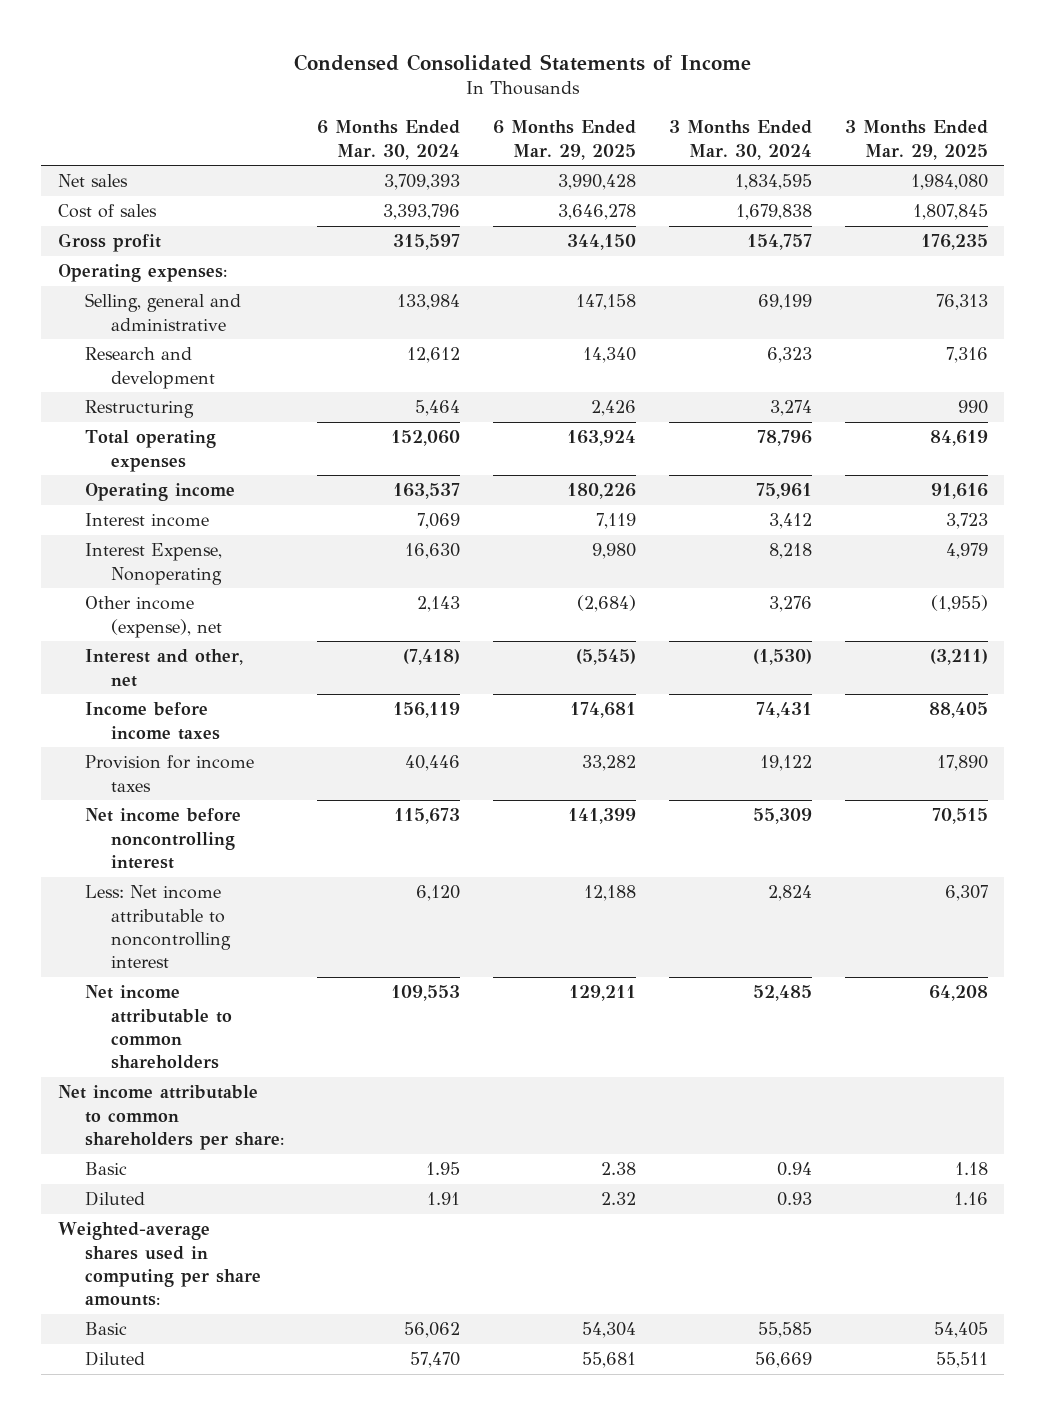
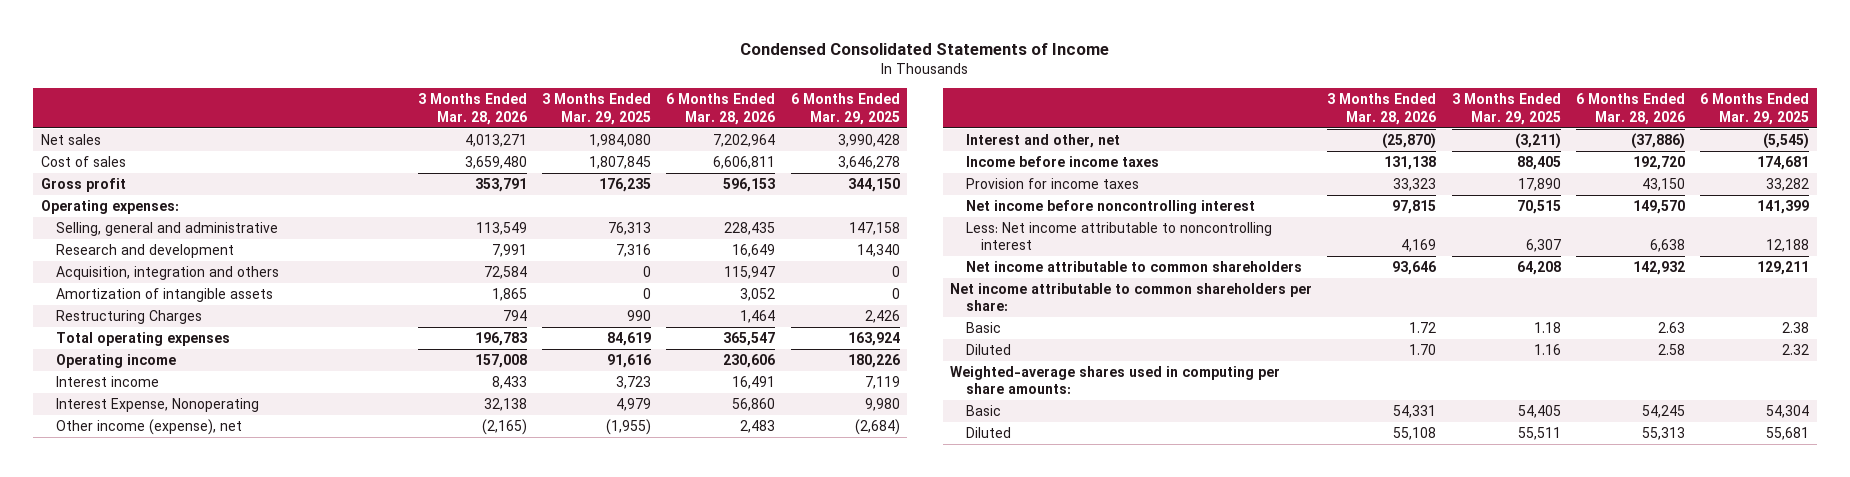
[316,120,460,160] 6 Months Ended Mar. 30, 2024 -> none
[668,120,812,160] 3 Months Ended Mar. 30, 2024 -> none
none -> [417,93,527,125] 3 Months Ended Mar. 28, 2026
none -> [666,93,776,125] 6 Months Ended Mar. 28, 2026
none -> [56,265,280,280] Acquisition, integration and others
none -> [56,287,274,302] Amortization of intangible assets
[84,400,194,419] Restructuring -> [56,309,203,324] Restructuring Charges

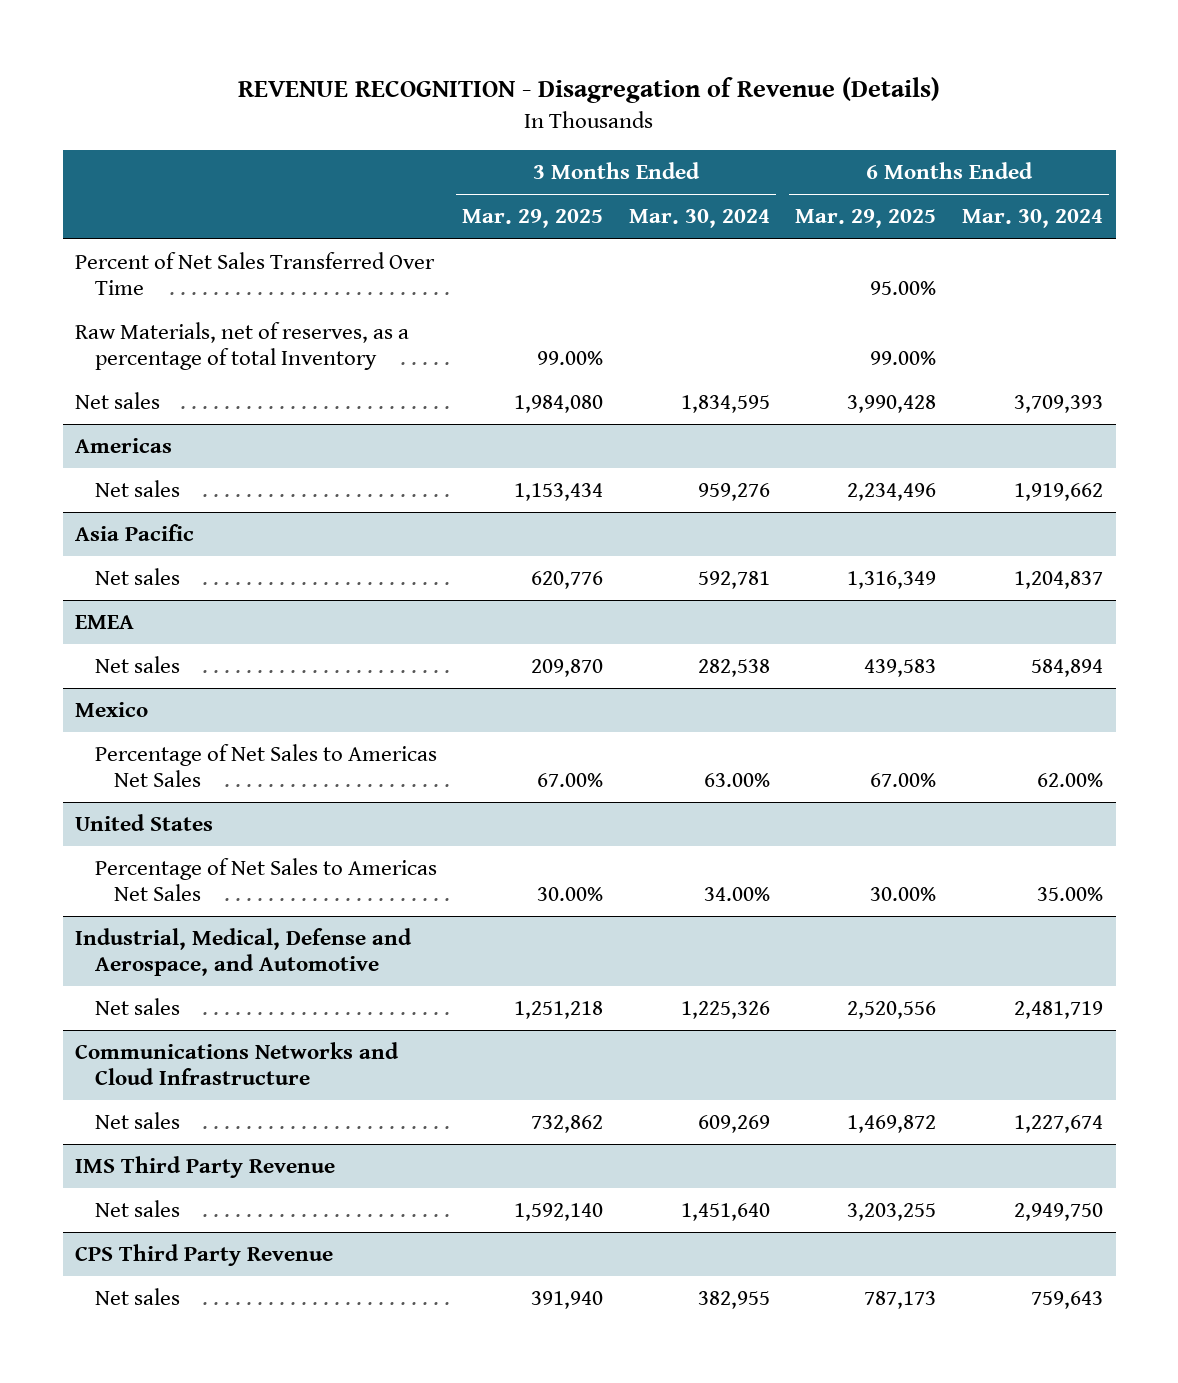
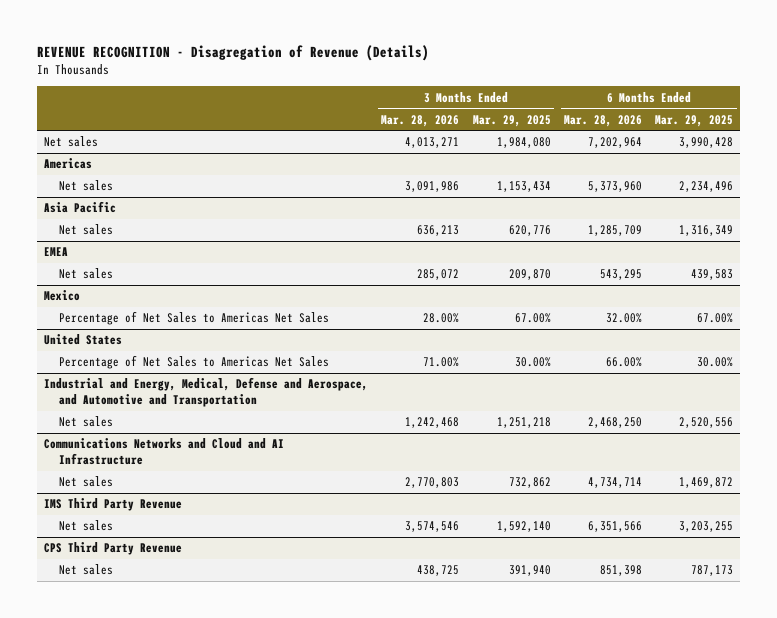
[628,209,770,229] Mar. 30, 2024 -> none
[962,209,1104,229] Mar. 30, 2024 -> none
none -> [381,114,460,127] Mar. 28, 2026
none -> [563,114,642,127] Mar. 28, 2026
[75,252,436,296] Percent of Net Sales Transferred Over Time -> none
[75,322,410,371] Raw Materials, net of reserves, as a percentage of total Inventory -> none
[75,928,413,977] Industrial, Medical, Defense and Aerospace, and Automotive -> [43,377,368,408] Industrial and Energy, Medical, Defense and Aerospace, and Automotive and Transportation
[75,1042,400,1086] Communications Networks and Cloud Infrastructure -> [43,438,284,466] Communications Networks and Cloud and AI Infrastructure

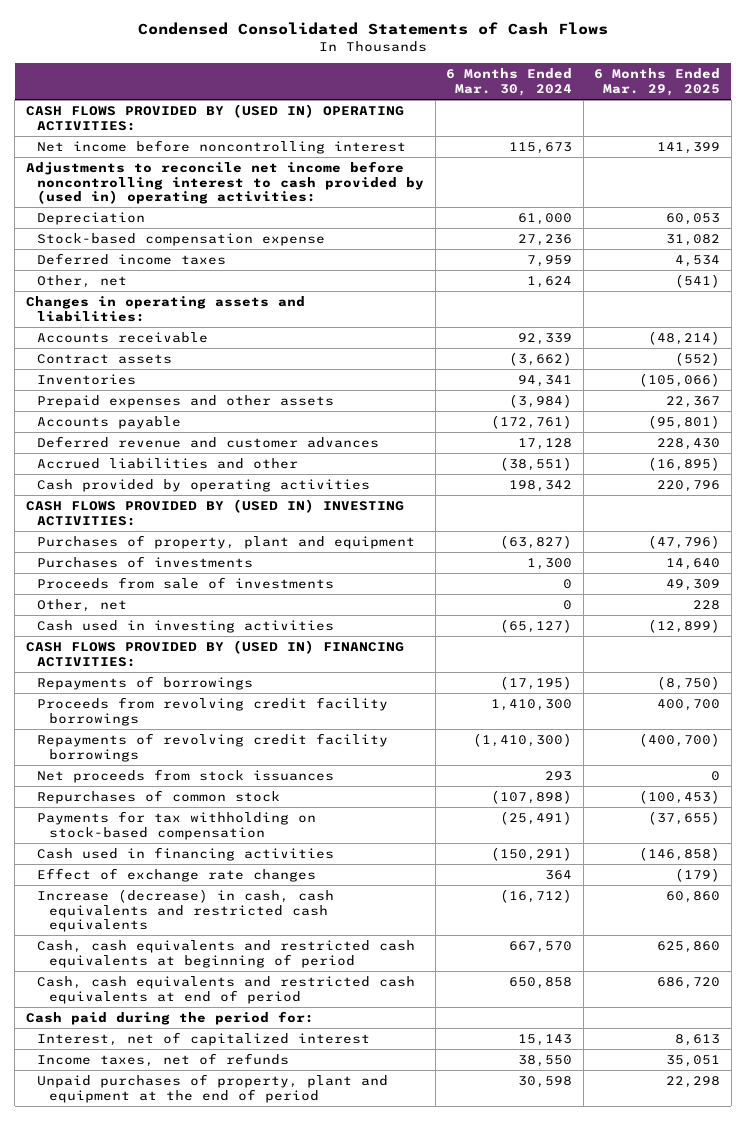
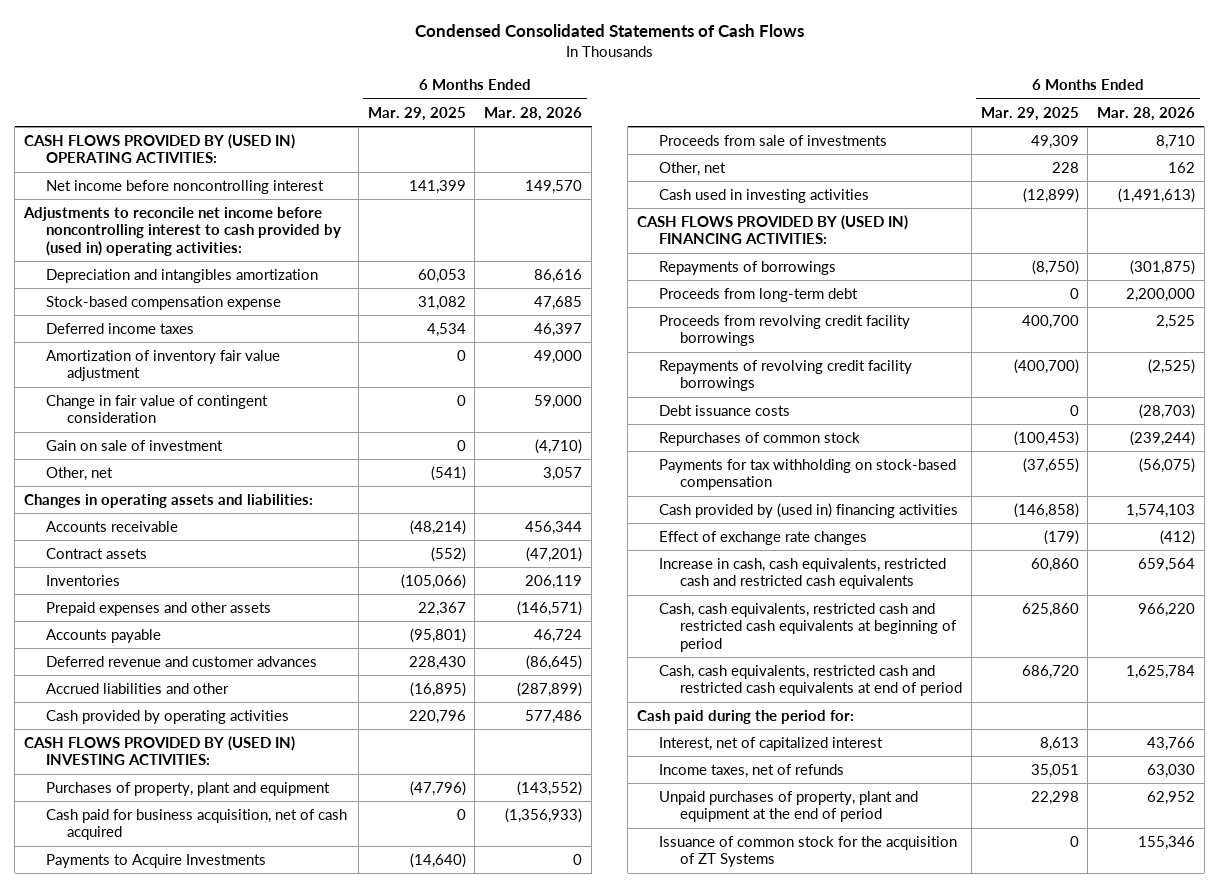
[446,68,573,96] 6 Months Ended Mar. 30, 2024 -> none
none -> [484,106,583,121] Mar. 28, 2026
[37,211,146,225] Depreciation -> [45,268,318,283] Depreciation and intangibles amortization
none -> [45,349,280,382] Amortization of inventory fair value adjustment
none -> [45,394,268,424] Change in fair value of contingent consideration
none -> [45,439,223,451] Gain on sale of investment
[37,555,254,568] Purchases of investments -> none
none -> [45,808,347,841] Cash paid for business acquisition, net of cash acquired
none -> [45,853,266,868] Payments to Acquire Investments
none -> [658,287,858,302] Proceeds from long-term debt
[37,768,335,783] Net proceeds from stock issuances -> none
none -> [658,404,790,416] Debt issuance costs
[37,846,335,861] Cash used in financing activities -> [658,502,958,518] Cash provided by (used in) financing activities
[37,888,335,933] Increase (decrease) in cash, cash equivalents and restricted cash equivalents -> [658,557,946,590] Increase in cash, cash equivalents, restricted cash and restricted cash equivalents
[37,939,416,968] Cash, cash equivalents and restricted cash equivalents at beginning of period -> [658,602,957,652] Cash, cash equivalents, restricted cash and restricted cash equivalents at beginning of period
[37,975,416,1004] Cash, cash equivalents and restricted cash equivalents at end of period -> [658,664,962,697] Cash, cash equivalents, restricted cash and restricted cash equivalents at end of period
none -> [658,835,957,868] Issuance of common stock for the acquisition of ZT Systems

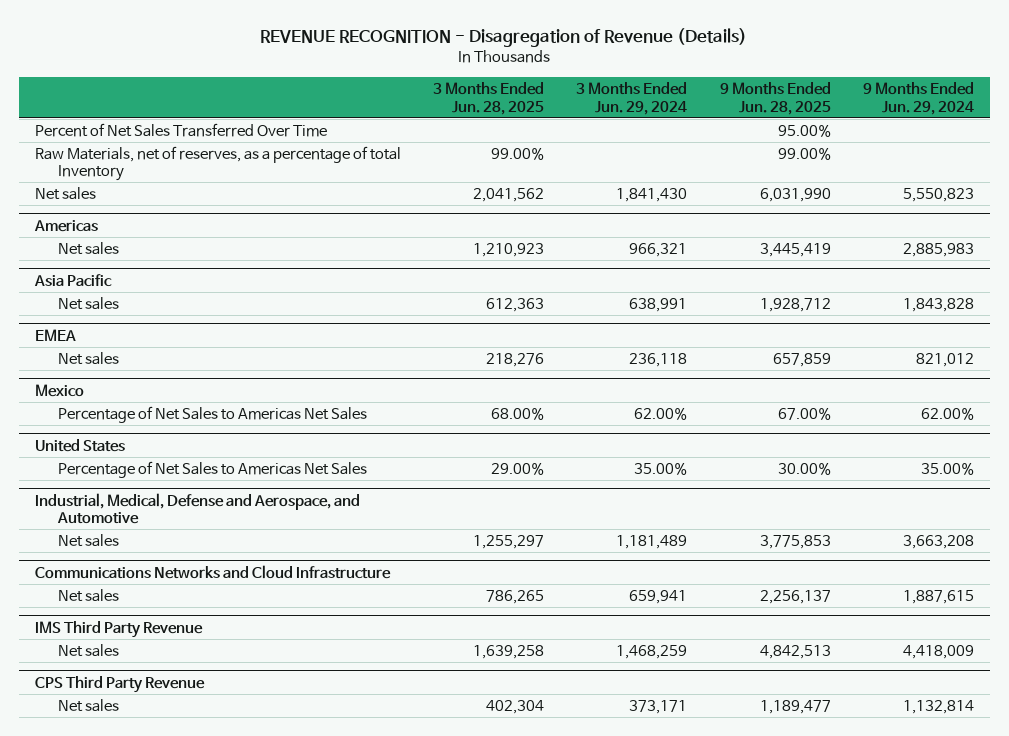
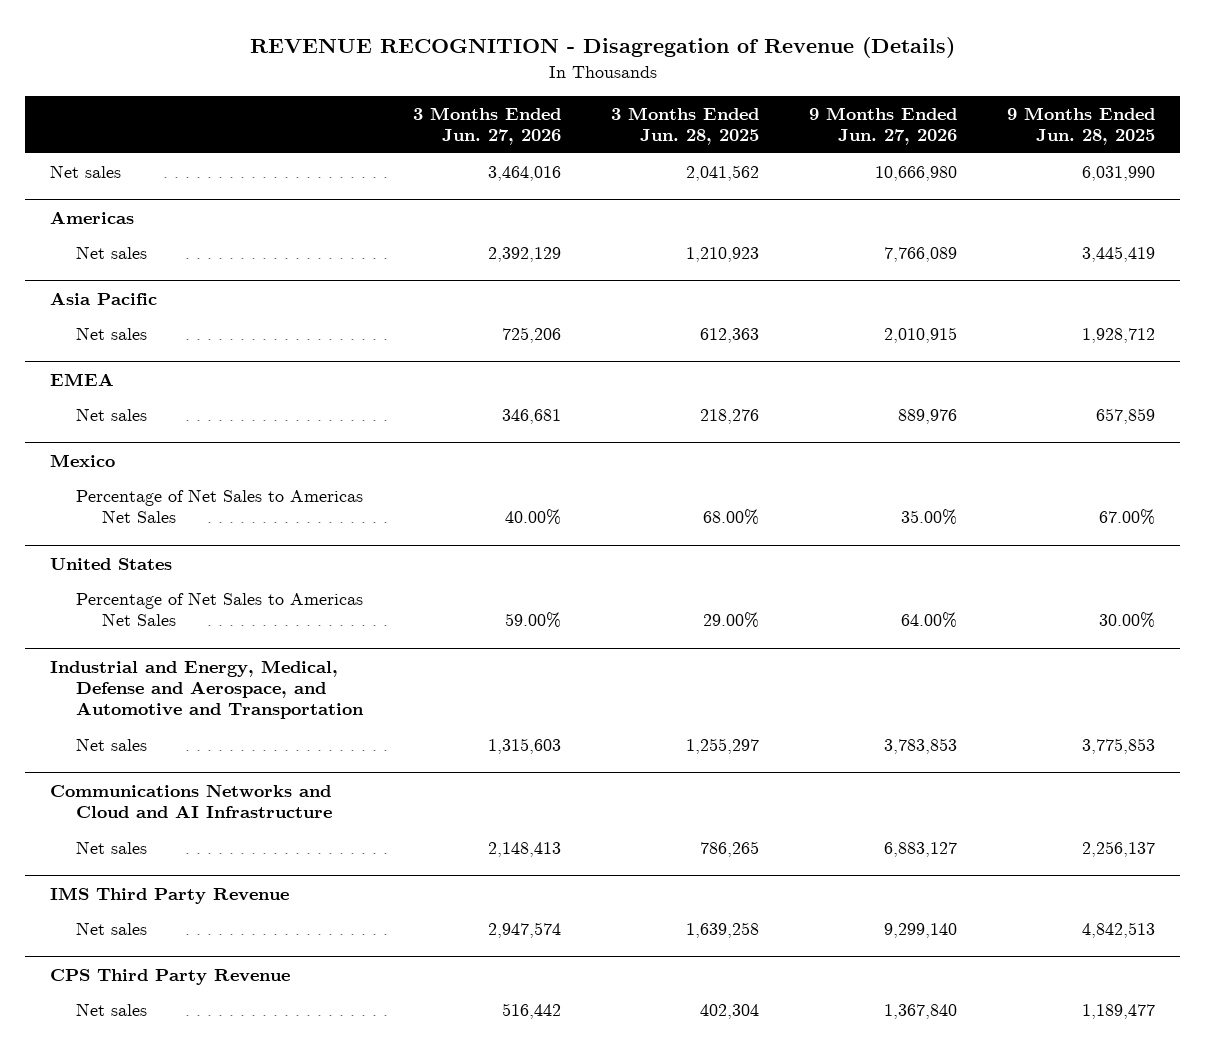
[576,82,688,115] 3 Months Ended Jun. 29, 2024 -> none
[862,82,974,115] 9 Months Ended Jun. 29, 2024 -> none
none -> [413,106,562,146] 3 Months Ended Jun. 27, 2026
none -> [809,106,958,146] 9 Months Ended Jun. 27, 2026
[35,122,328,137] Percent of Net Sales Transferred Over Time -> none
[35,145,402,182] Raw Materials, net of reserves, as a percentage of total Inventory -> none
[35,492,361,525] Industrial, Medical, Defense and Aerospace, and Automotive -> [50,659,365,720] Industrial and Energy, Medical, Defense and Aerospace, and Automotive and Transportation
[35,564,392,579] Communications Networks and Cloud Infrastructure -> [50,783,333,819] Communications Networks and Cloud and AI Infrastructure

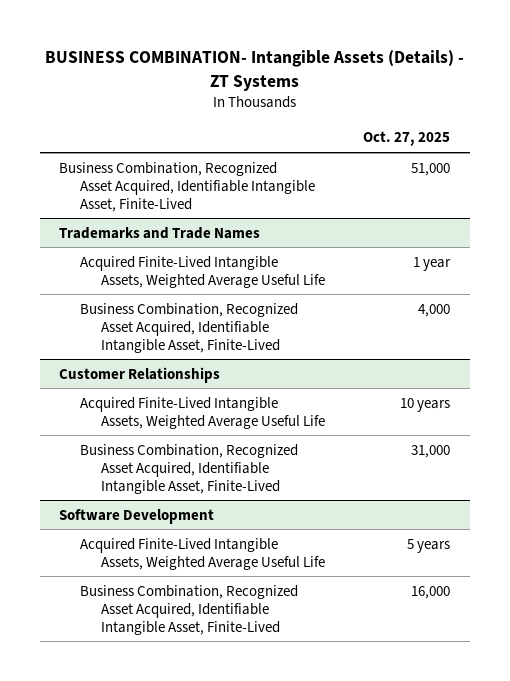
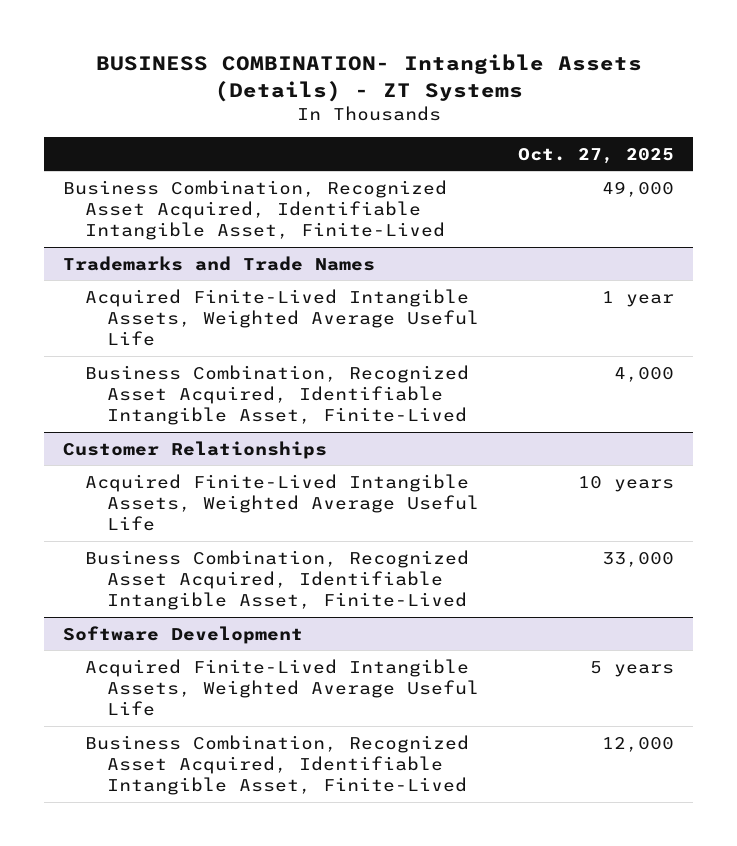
[411,162,451,176] 51,000 -> [601,180,674,197] 49,000
[411,444,451,458] 31,000 -> [601,551,674,567] 33,000
[411,585,451,599] 16,000 -> [601,736,674,752] 12,000

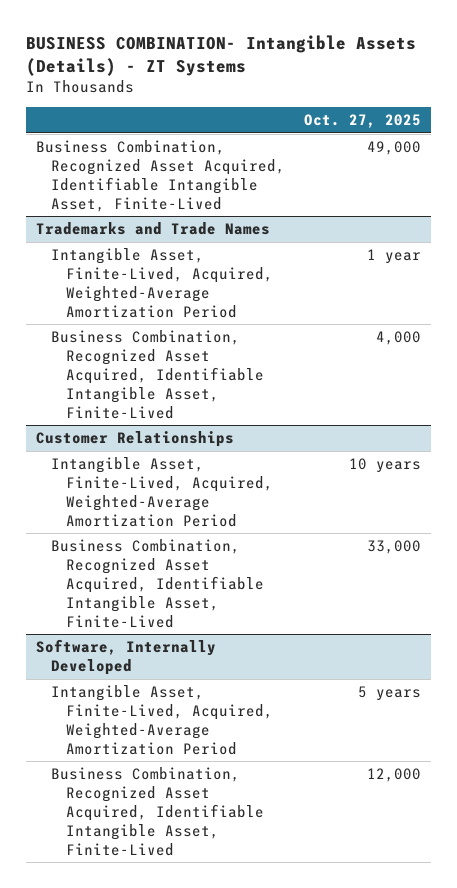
[85,288,479,347] Acquired Finite-Lived Intangible Assets, Weighted Average Useful Life -> [51,248,274,318] Intangible Asset, Finite-Lived, Acquired, Weighted-Average Amortization Period
[85,473,479,532] Acquired Finite-Lived Intangible Assets, Weighted Average Useful Life -> [51,457,274,527] Intangible Asset, Finite-Lived, Acquired, Weighted-Average Amortization Period
[63,625,304,644] Software Development -> [35,639,216,675] Software, Internally Developed
[85,658,479,717] Acquired Finite-Lived Intangible Assets, Weighted Average Useful Life -> [51,685,274,755] Intangible Asset, Finite-Lived, Acquired, Weighted-Average Amortization Period

